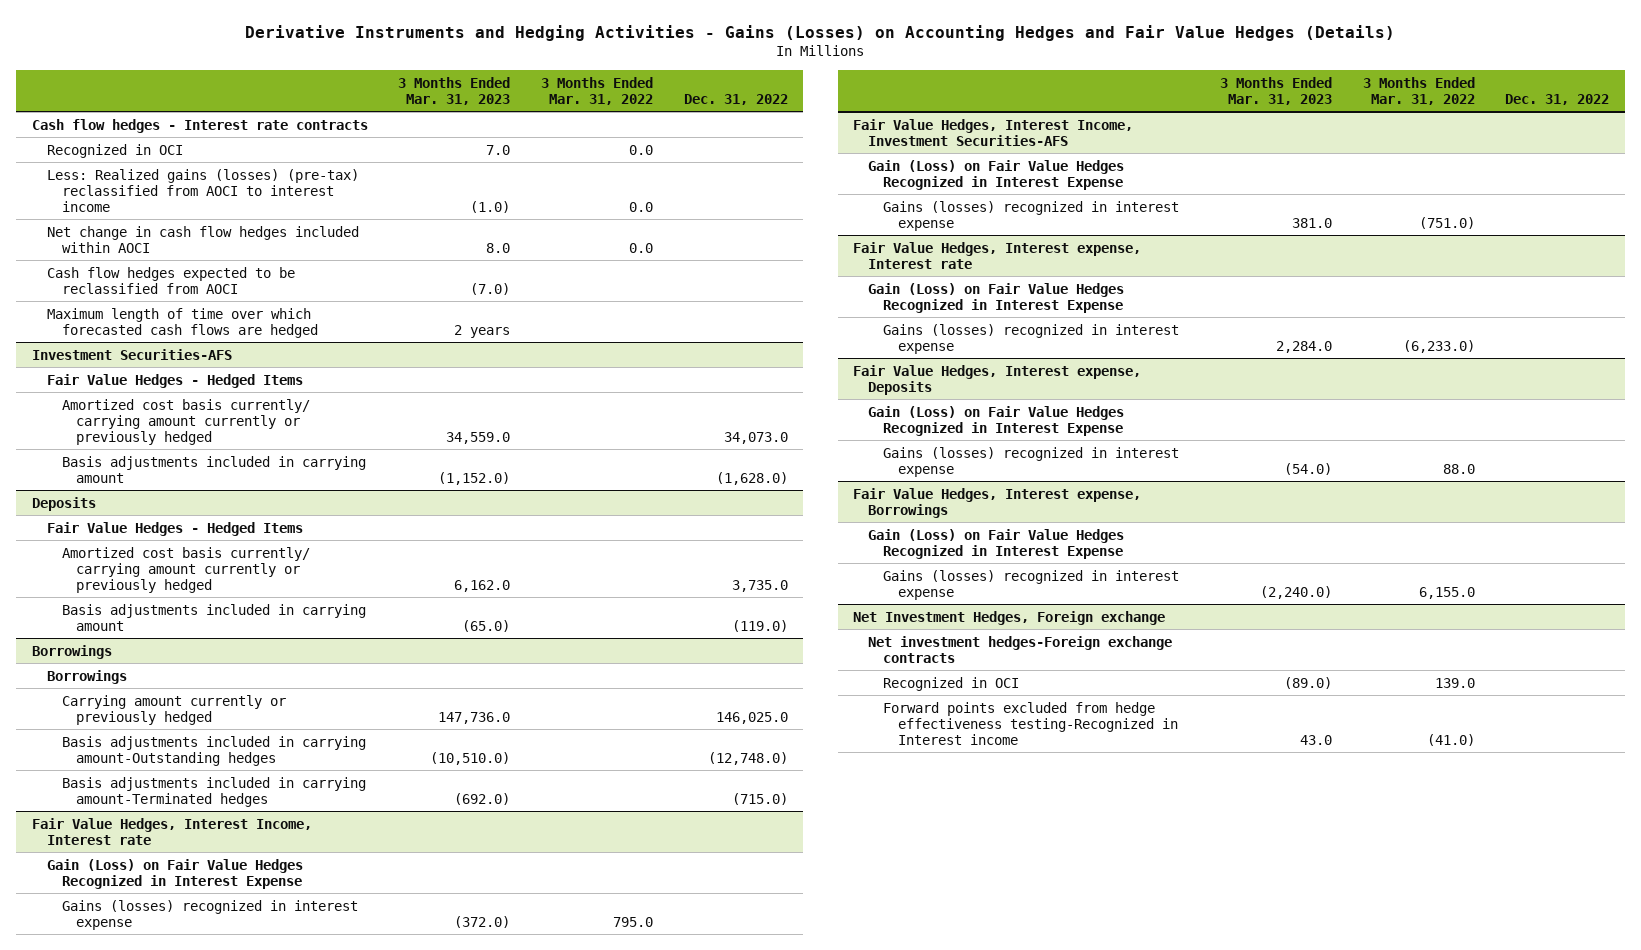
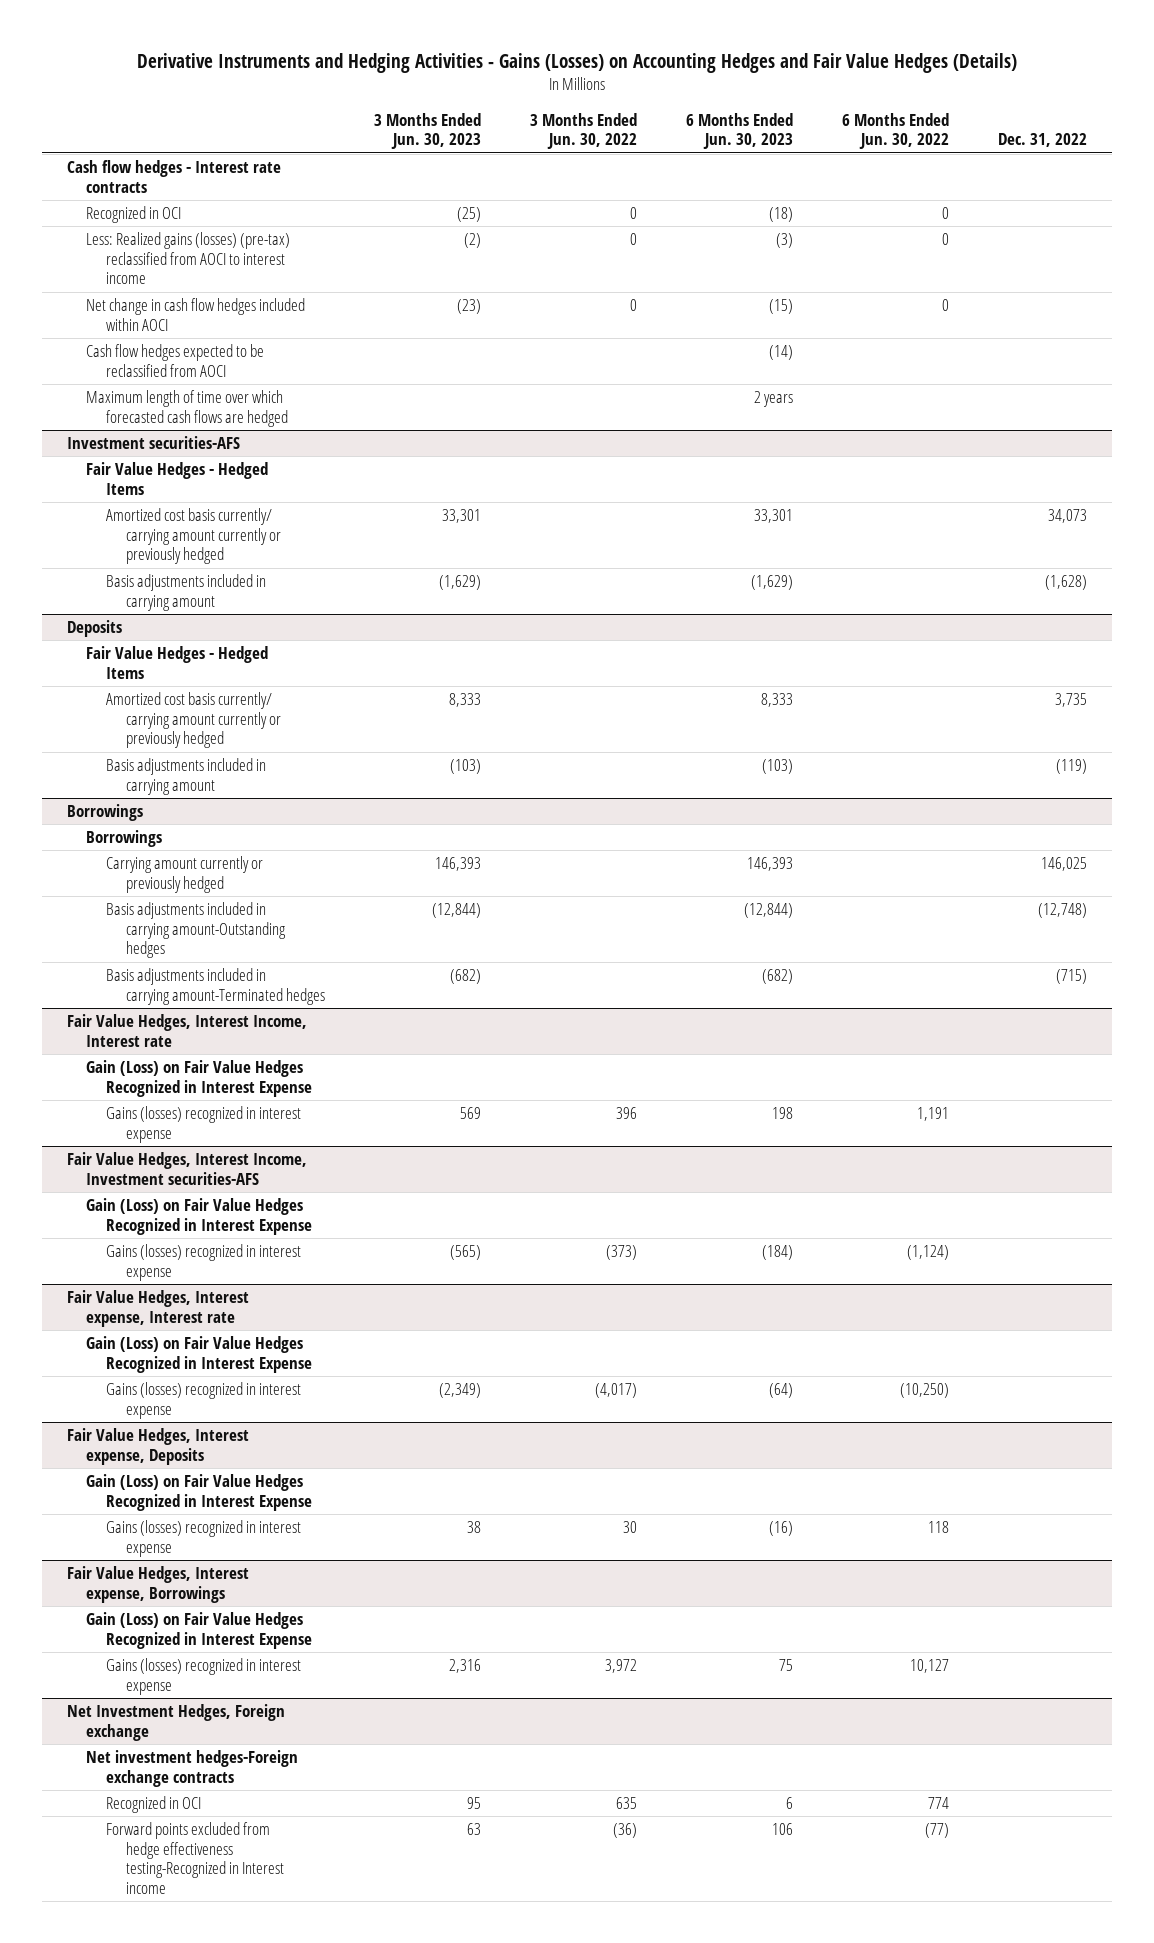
[398,76,511,105] 3 Months Ended Mar. 31, 2023 -> none
[541,76,654,105] 3 Months Ended Mar. 31, 2022 -> none
none -> [373,112,481,150] 3 Months Ended Jun. 30, 2023
none -> [529,112,637,150] 3 Months Ended Jun. 30, 2022
none -> [686,112,794,150] 6 Months Ended Jun. 30, 2023
none -> [842,112,950,150] 6 Months Ended Jun. 30, 2022
[31,348,232,360] Investment Securities-AFS -> [66,435,240,449] Investment securities-AFS
[723,431,788,444] 34,073.0 -> [1048,508,1088,523] 34,073
[715,471,788,485] (1,628.0) -> [1045,574,1088,590] (1,628)
[731,579,788,592] 3,735.0 -> [1055,692,1088,707] 3,735
[731,619,788,632] (119.0) -> [1056,758,1088,774] (119)
[715,711,788,724] 146,025.0 -> [1041,856,1088,871] 146,025
[707,751,788,765] (12,748.0) -> [1038,902,1088,918] (12,748)
[731,792,788,805] (715.0) -> [1056,968,1088,984] (715)
[853,118,1134,146] Fair Value Hedges, Interest Income, Investment Securities-AFS -> [66,1151,307,1185] Fair Value Hedges, Interest Income, Investment securities-AFS

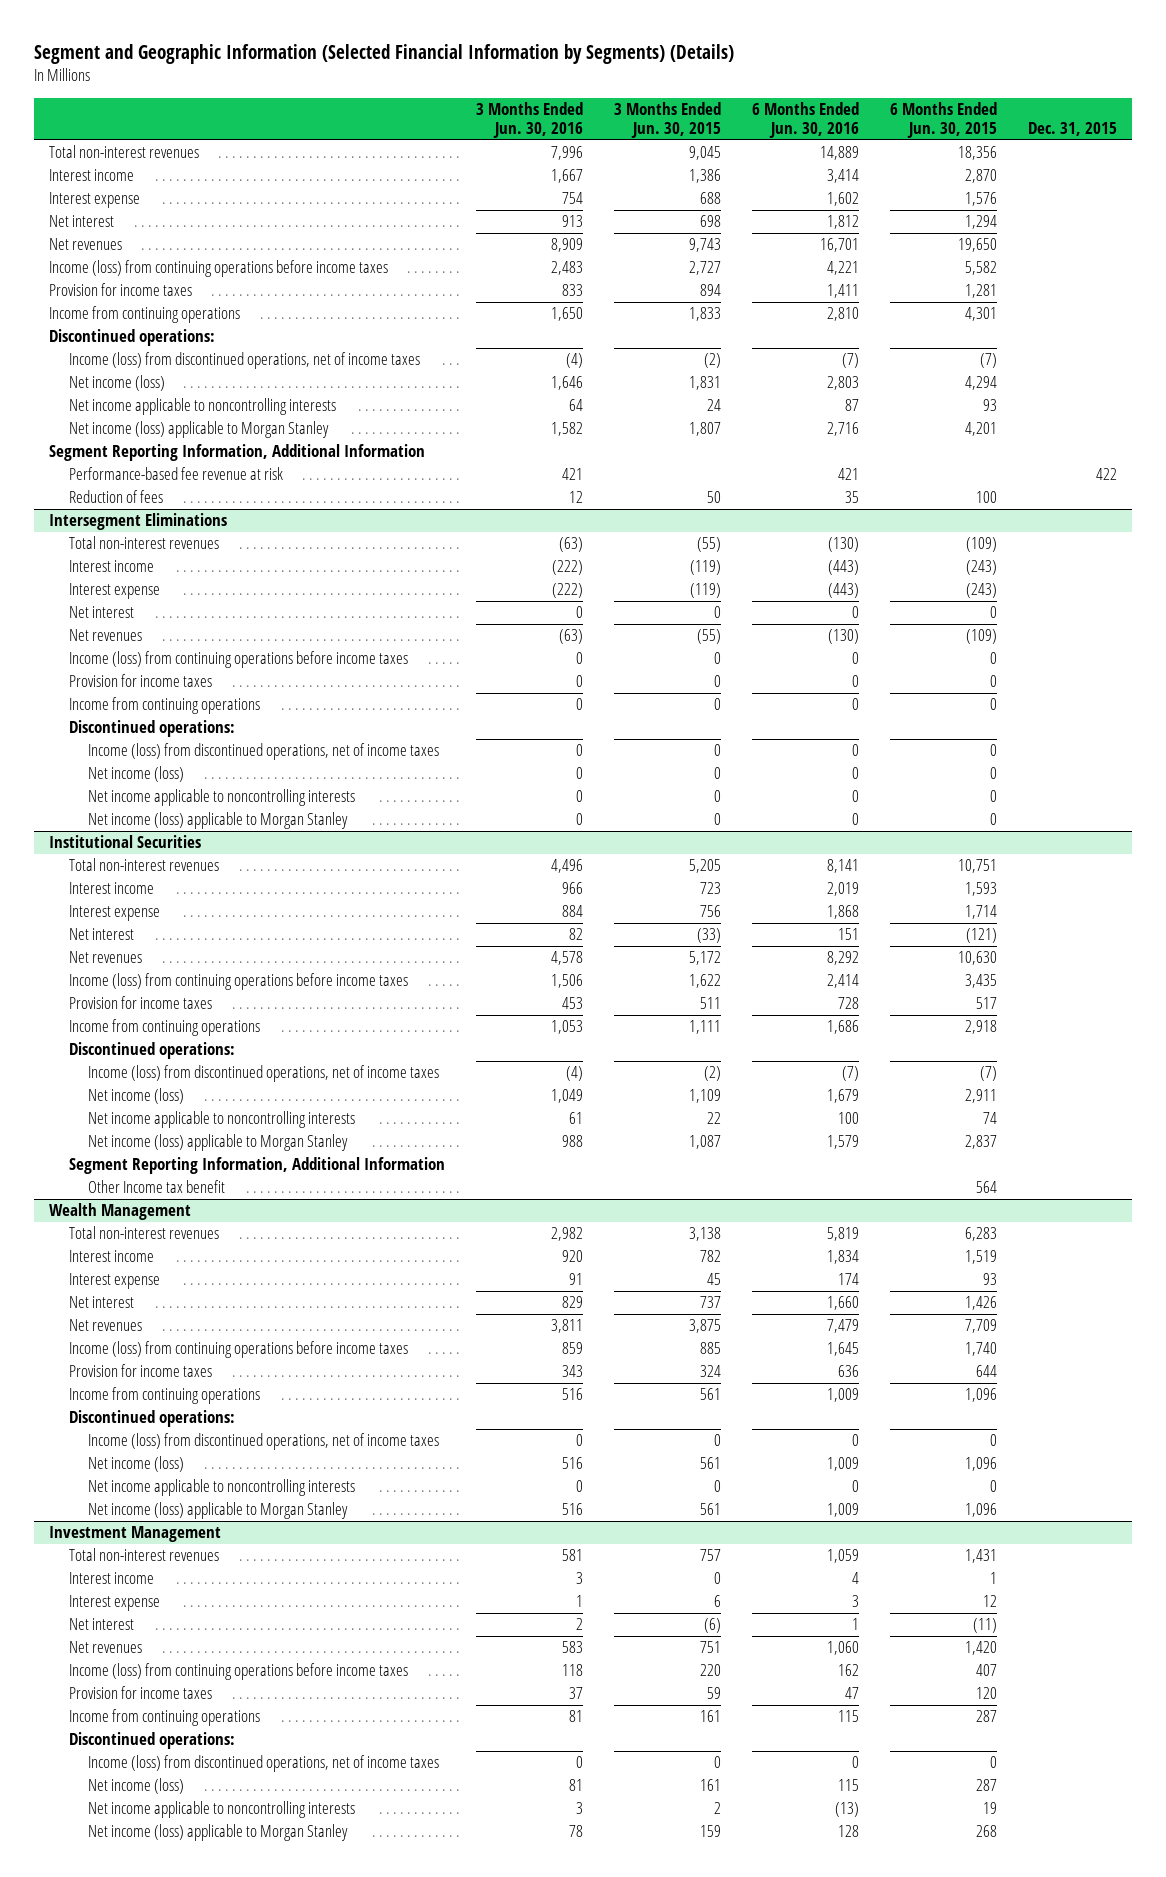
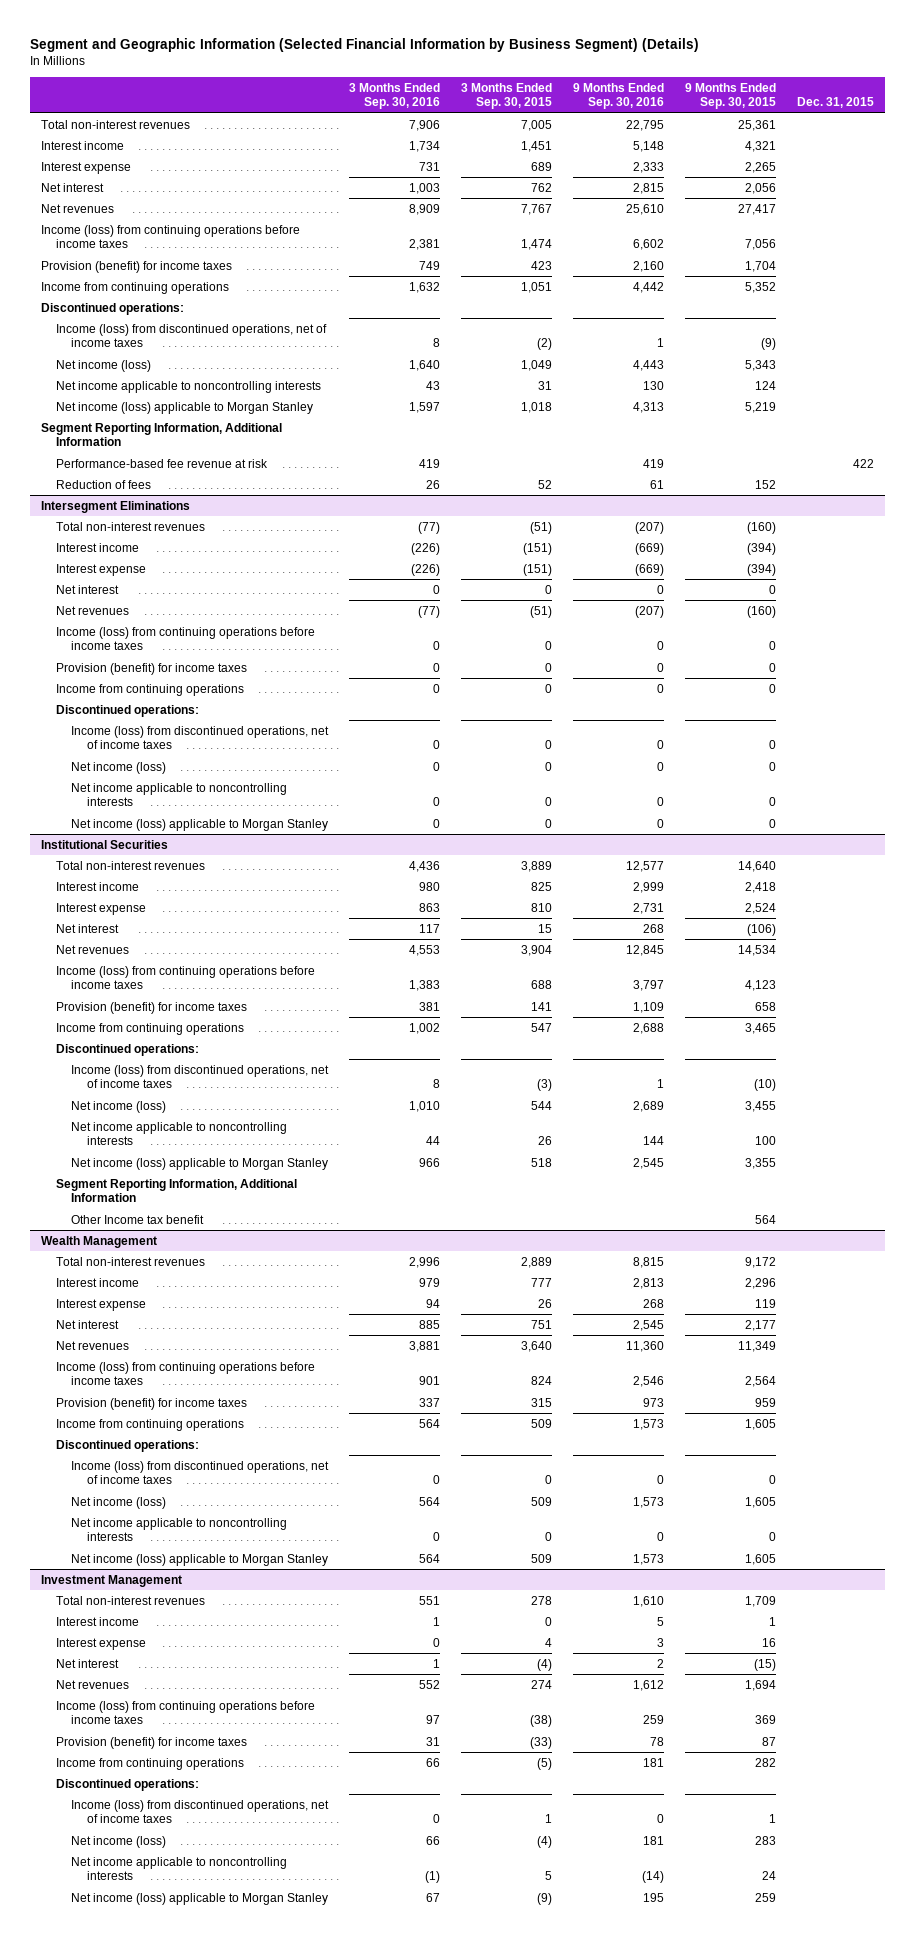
[33,44,734,65] Segment and Geographic Information (Selected Financial Information by Segments) (Details) -> [30,37,700,52] Segment and Geographic Information (Selected Financial Information by Business Segment) (Details)
[475,102,583,139] 3 Months Ended Jun. 30, 2016 -> none
[613,102,721,139] 3 Months Ended Jun. 30, 2015 -> none
[751,102,859,139] 6 Months Ended Jun. 30, 2016 -> none
[889,102,997,139] 6 Months Ended Jun. 30, 2015 -> none
none -> [349,82,441,110] 3 Months Ended Sep. 30, 2016
none -> [461,82,553,110] 3 Months Ended Sep. 30, 2015
none -> [573,82,665,110] 9 Months Ended Sep. 30, 2016
none -> [685,82,777,110] 9 Months Ended Sep. 30, 2015
[49,283,193,297] Provision for income taxes -> [40,260,232,273] Provision (benefit) for income taxes
[68,674,212,688] Provision for income taxes -> [56,662,248,675] Provision (benefit) for income taxes
[68,996,212,1010] Provision for income taxes -> [56,1001,248,1014] Provision (benefit) for income taxes
[68,1364,212,1378] Provision for income taxes -> [56,1397,248,1410] Provision (benefit) for income taxes
[68,1686,212,1700] Provision for income taxes -> [56,1736,248,1749] Provision (benefit) for income taxes

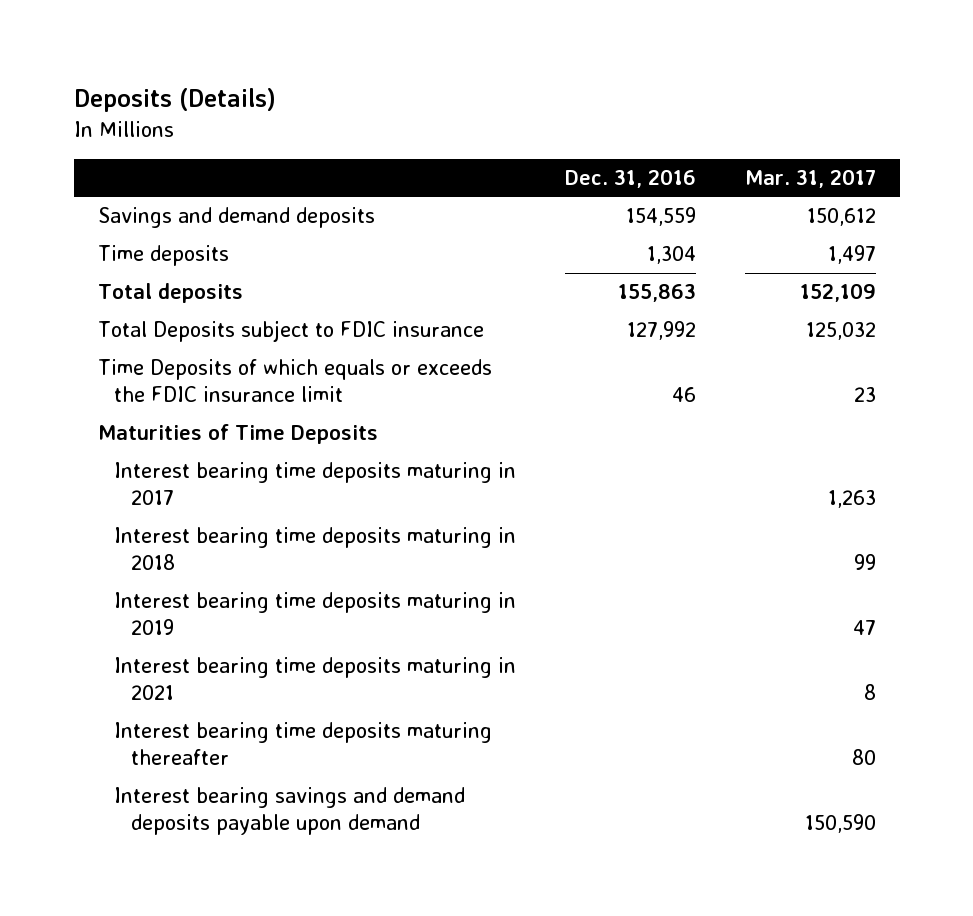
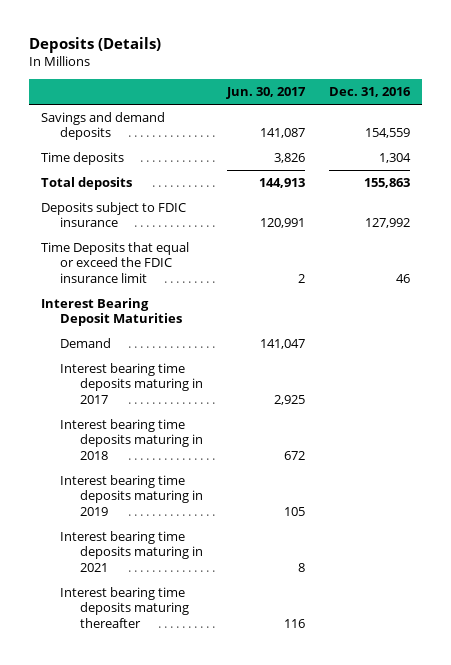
[744,168,876,188] Mar. 31, 2017 -> none
none -> [225,87,306,100] Jun. 30, 2017
[97,320,484,343] Total Deposits subject to FDIC insurance -> [40,201,186,228] Deposits subject to FDIC insurance
[97,359,492,403] Time Deposits of which equals or exceeds the FDIC insurance limit -> [40,241,189,283] Time Deposits that equal or exceed the FDIC insurance limit
[97,424,378,445] Maturities of Time Deposits -> [40,297,183,327] Interest Bearing Deposit Maturities
none -> [60,337,112,348] Demand
[114,787,466,836] Interest bearing savings and demand deposits payable upon demand -> none

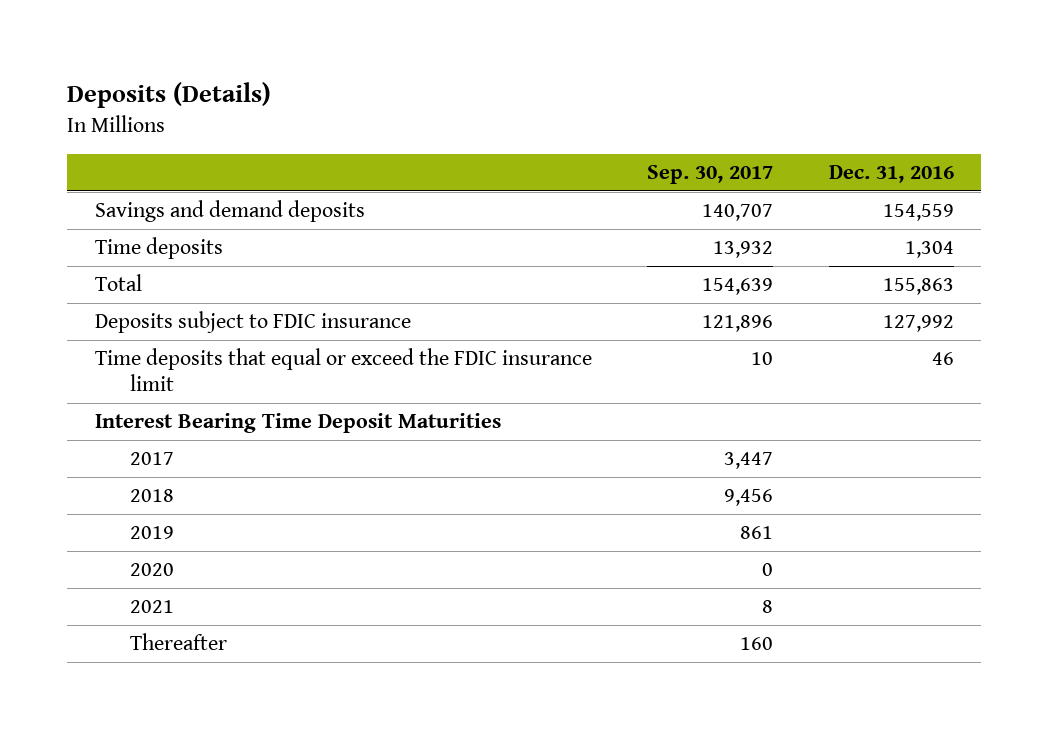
[225,87,306,100] Jun. 30, 2017 -> none
none -> [647,165,774,185] Sep. 30, 2017
[40,176,132,190] Total deposits -> [94,274,142,292] Total
[60,337,112,348] Demand -> none
[40,241,189,283] Time Deposits that equal or exceed the FDIC insurance limit -> [94,348,592,392] Time deposits that equal or exceed the FDIC insurance limit
[40,297,183,327] Interest Bearing Deposit Maturities -> [94,413,501,434] Interest Bearing Time Deposit Maturities
[60,362,203,404] Interest bearing time deposits maturing in 2017 -> [129,452,174,466] 2017
[60,418,203,460] Interest bearing time deposits maturing in 2018 -> [129,489,174,503] 2018
[60,474,203,516] Interest bearing time deposits maturing in 2019 -> [129,526,174,540] 2019
none -> [129,563,174,577] 2020
[60,530,203,572] Interest bearing time deposits maturing in 2021 -> [129,600,174,614] 2021
[60,586,189,628] Interest bearing time deposits maturing thereafter -> [129,633,227,651] Thereafter

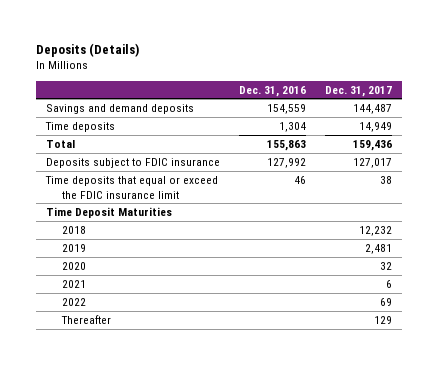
[647,165,774,185] Sep. 30, 2017 -> none
none -> [324,85,392,97] Dec. 31, 2017
[129,452,174,466] 2017 -> none
[94,413,501,434] Interest Bearing Time Deposit Maturities -> [45,206,172,218] Time Deposit Maturities
none -> [61,297,86,306] 2022

